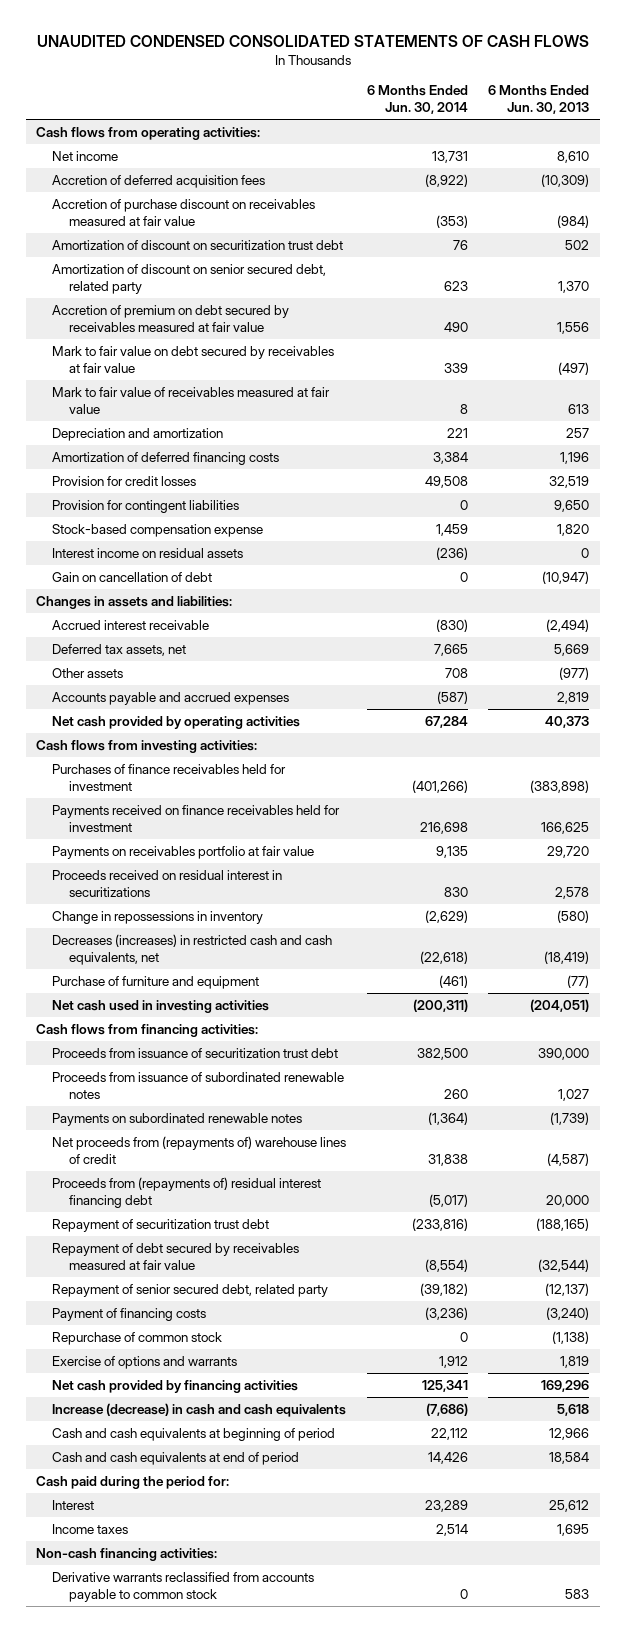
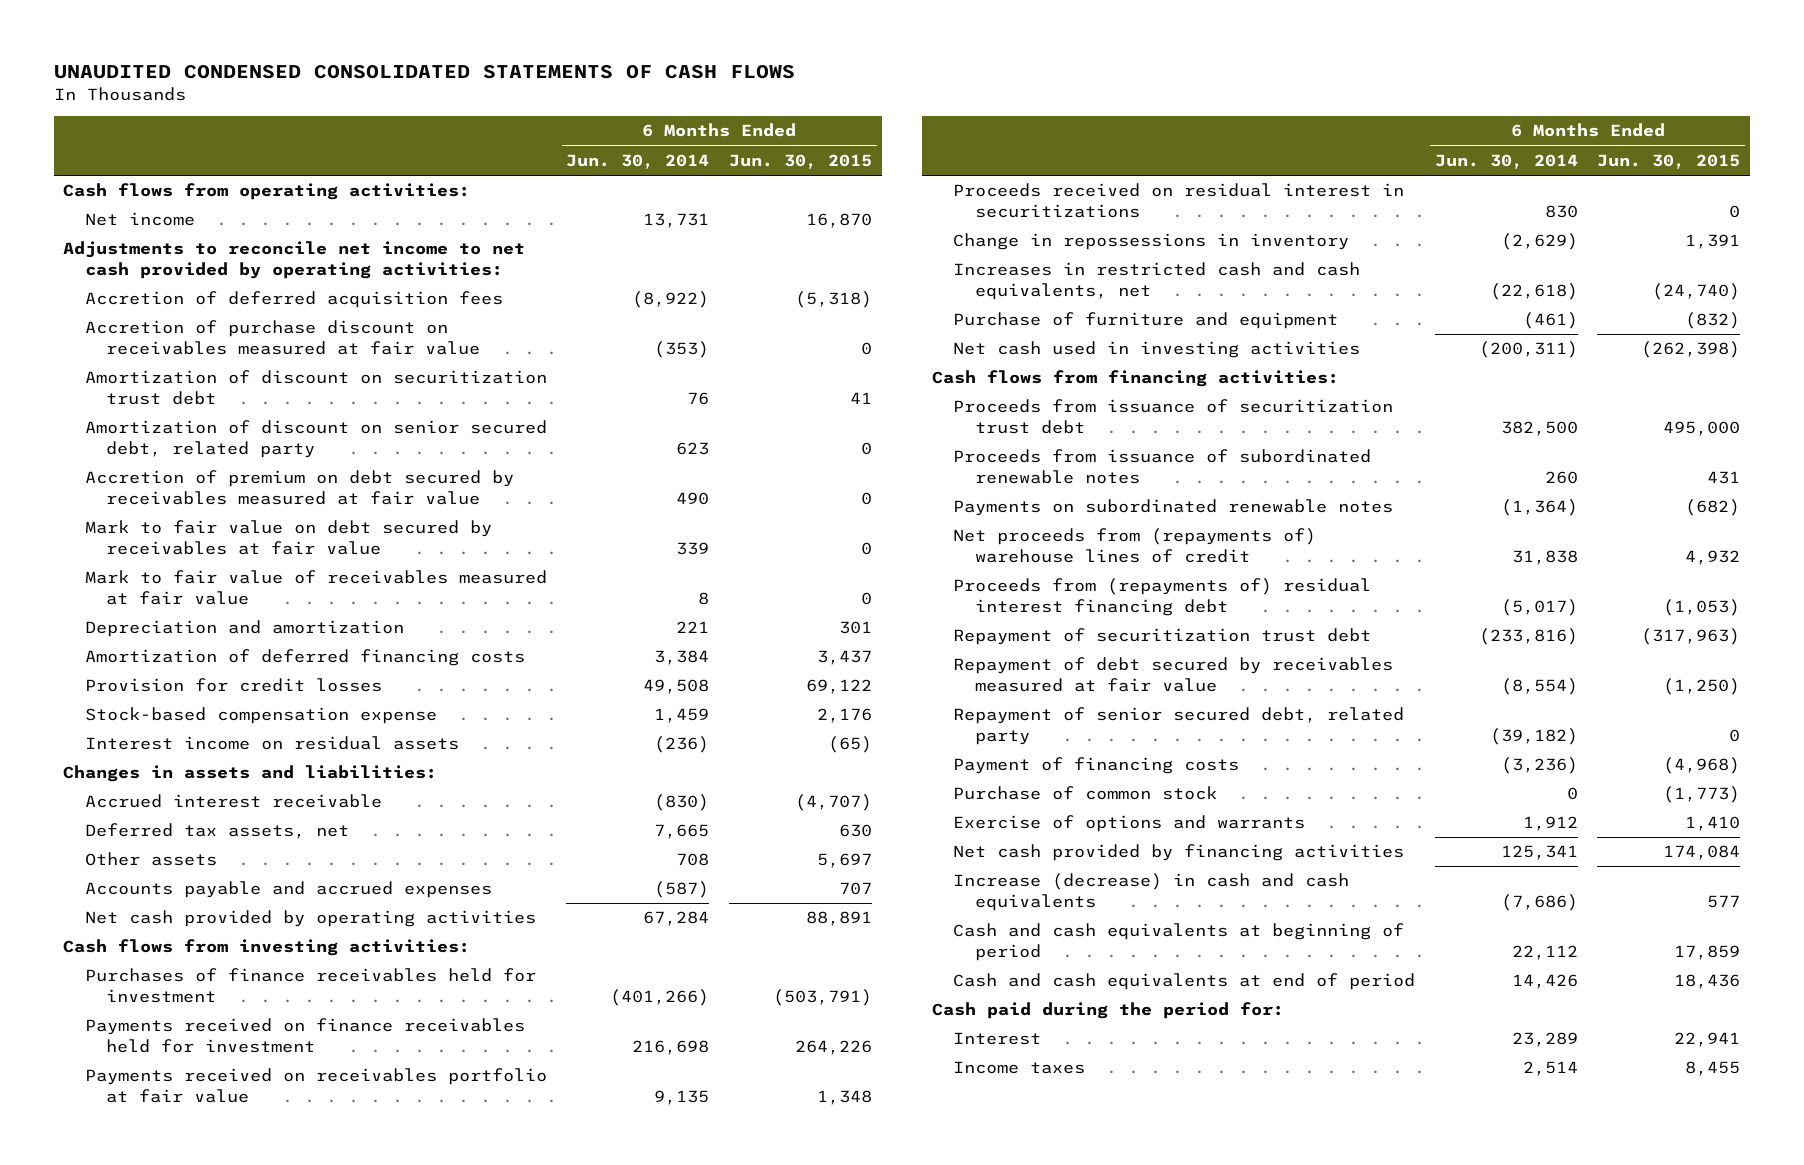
[488,85,590,115] 6 Months Ended Jun. 30, 2013 -> none
none -> [729,153,873,169] Jun. 30, 2015
none -> [63,241,526,279] Adjustments to reconcile net income to net cash provided by operating activities:
[52,499,240,513] Provision for contingent liabilities -> none
[52,571,213,582] Gain on cancellation of debt -> none
[52,845,315,859] Payments on receivables portfolio at fair value -> [84,1068,547,1103] Payments received on receivables portfolio at fair value
[52,933,333,966] Decreases (increases) in restricted cash and cash equivalents, net -> [953,262,1361,300] Increases in restricted cash and cash equivalents, net
[52,1331,223,1345] Repurchase of common stock -> [953,786,1218,801] Purchase of common stock
[36,1547,218,1561] Non-cash financing activities: -> none
[52,1571,315,1603] Derivative warrants reclassified from accounts payable to common stock -> none

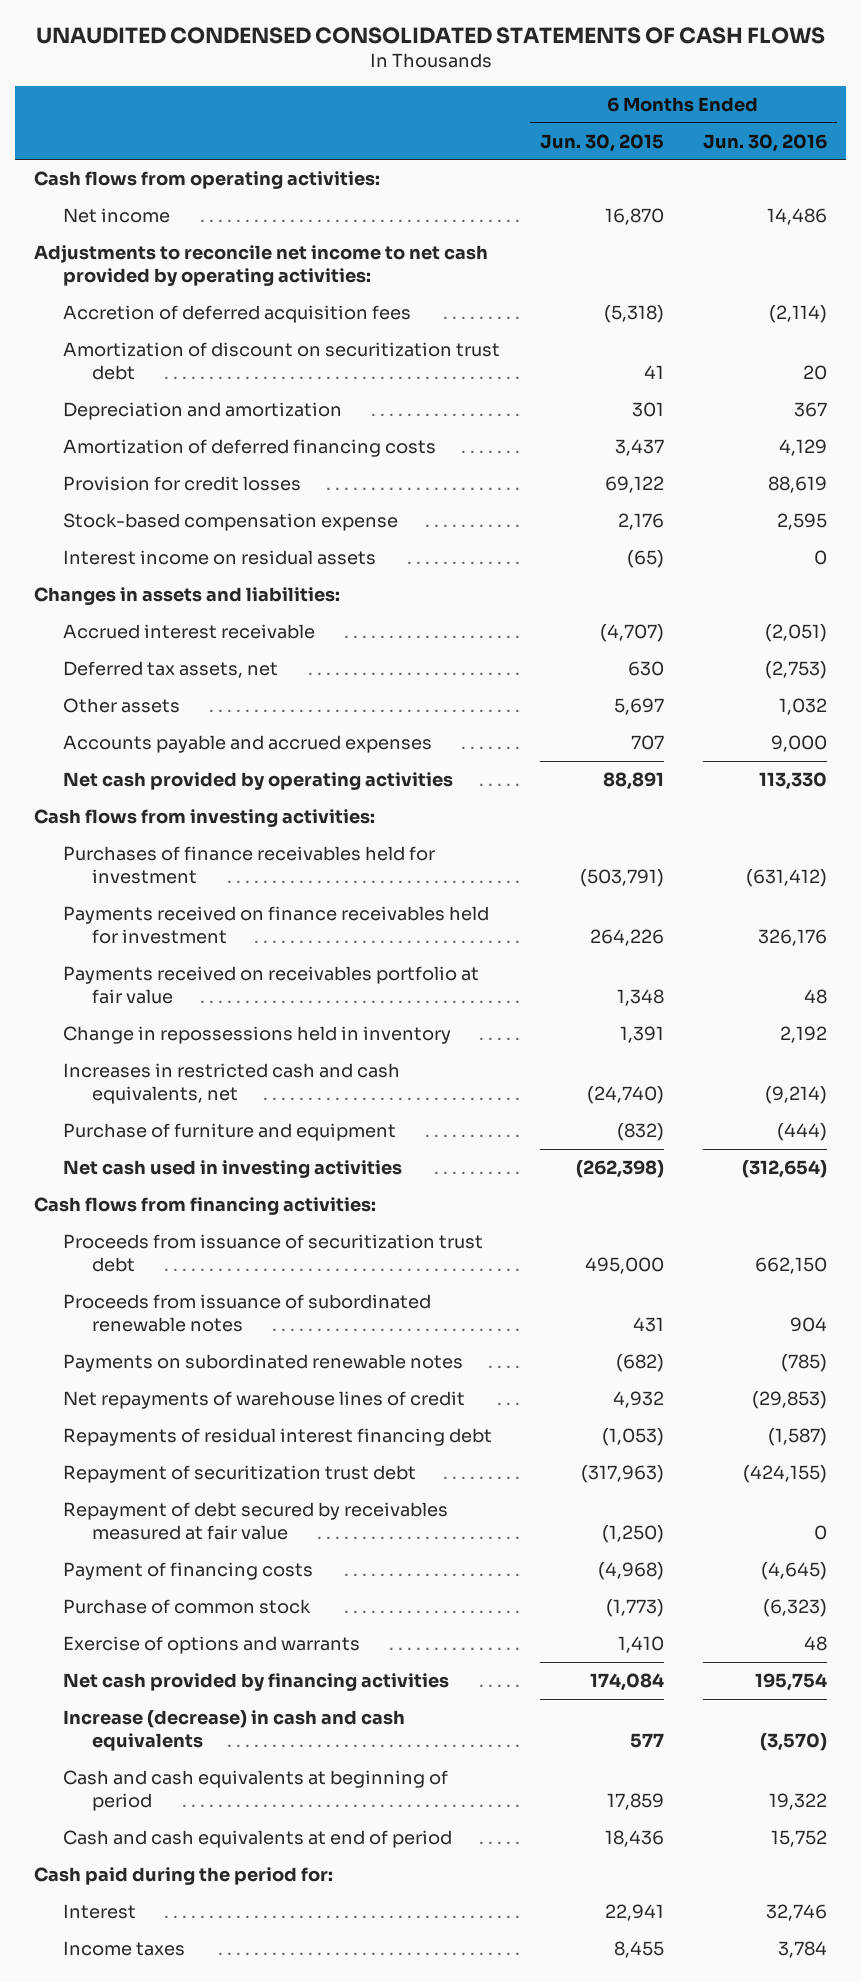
[566,153,710,169] Jun. 30, 2014 -> none
none -> [702,133,827,152] Jun. 30, 2016
[84,320,481,355] Accretion of purchase discount on receivables measured at fair value -> none
[84,420,547,458] Amortization of discount on senior secured debt, related party -> none
[84,470,514,505] Accretion of premium on debt secured by receivables measured at fair value -> none
[84,520,492,555] Mark to fair value on debt secured by receivables at fair value -> none
[84,570,547,605] Mark to fair value of receivables measured at fair value -> none
[953,183,1405,218] Proceeds received on residual interest in securitizations -> none
[953,233,1350,251] Change in repossessions in inventory -> [63,1026,452,1045] Change in repossessions held in inventory
[953,528,1317,563] Net proceeds from (repayments of) warehouse lines of credit -> [63,1391,466,1410] Net repayments of warehouse lines of credit
[953,578,1372,616] Proceeds from (repayments of) residual interest financing debt -> [63,1428,493,1447] Repayments of residual interest financing debt
[953,707,1405,745] Repayment of senior secured debt, related party -> none

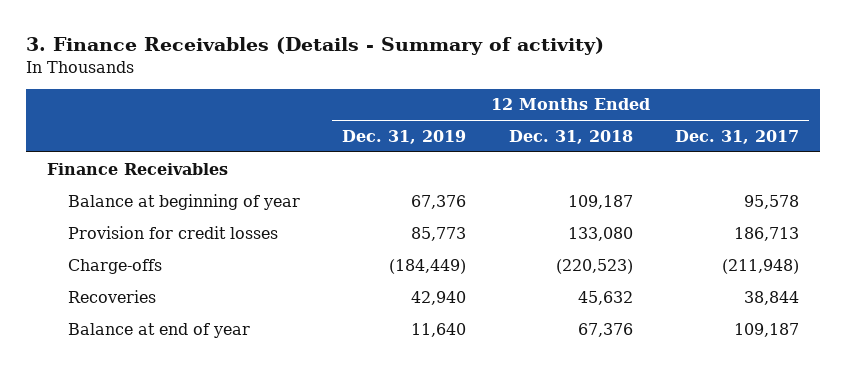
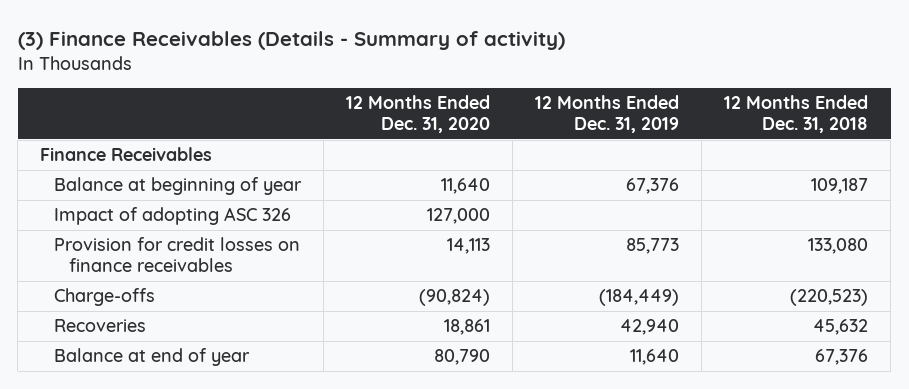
[26,37,605,56] 3. Finance Receivables (Details - Summary of activity) -> [17,30,565,50] (3) Finance Receivables (Details - Summary of activity)
[674,129,799,144] Dec. 31, 2017 -> none
none -> [346,95,491,133] 12 Months Ended Dec. 31, 2020
none -> [54,207,292,226] Impact of adopting ASC 326
[68,225,279,239] Provision for credit losses -> [54,237,301,273] Provision for credit losses on finance receivables

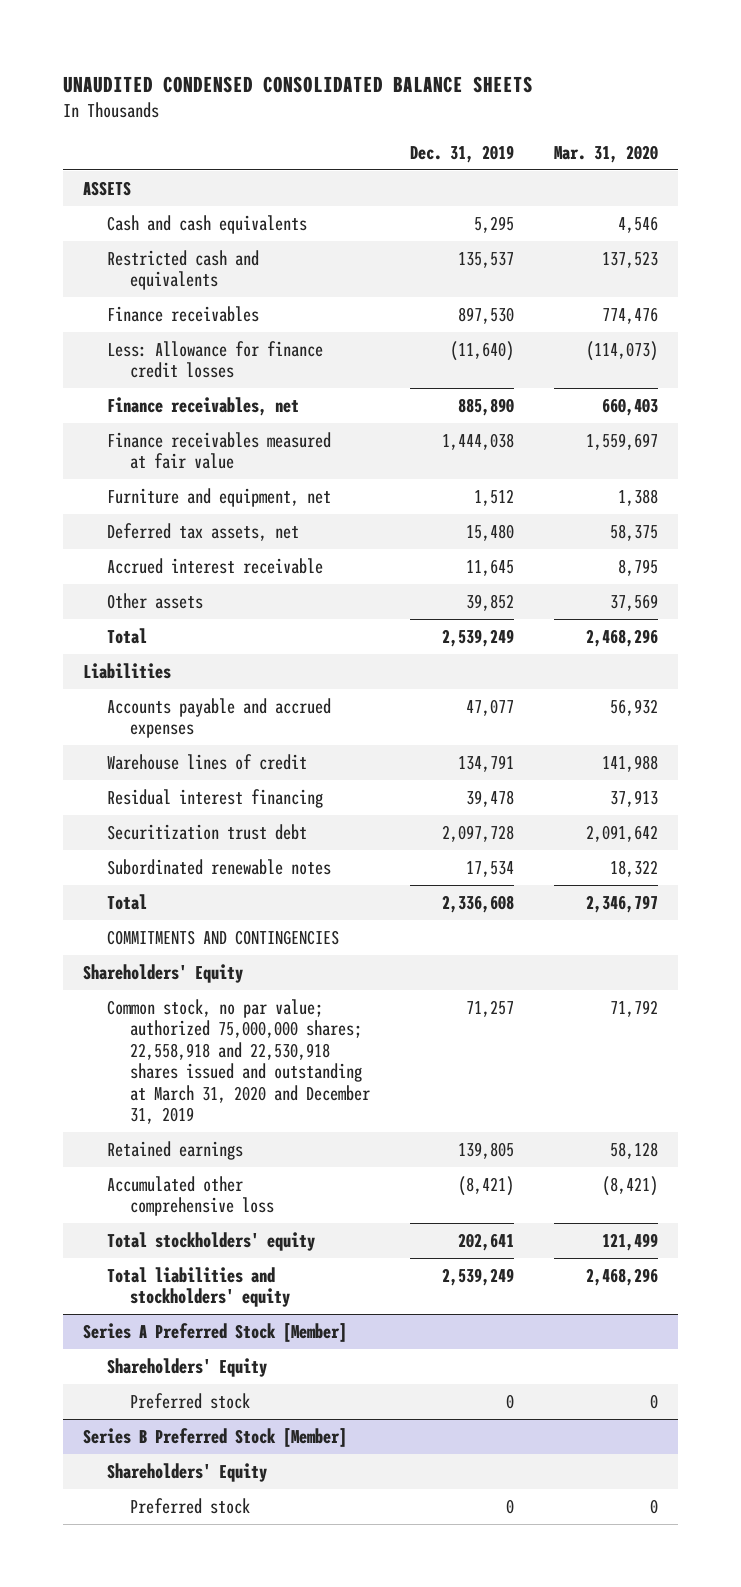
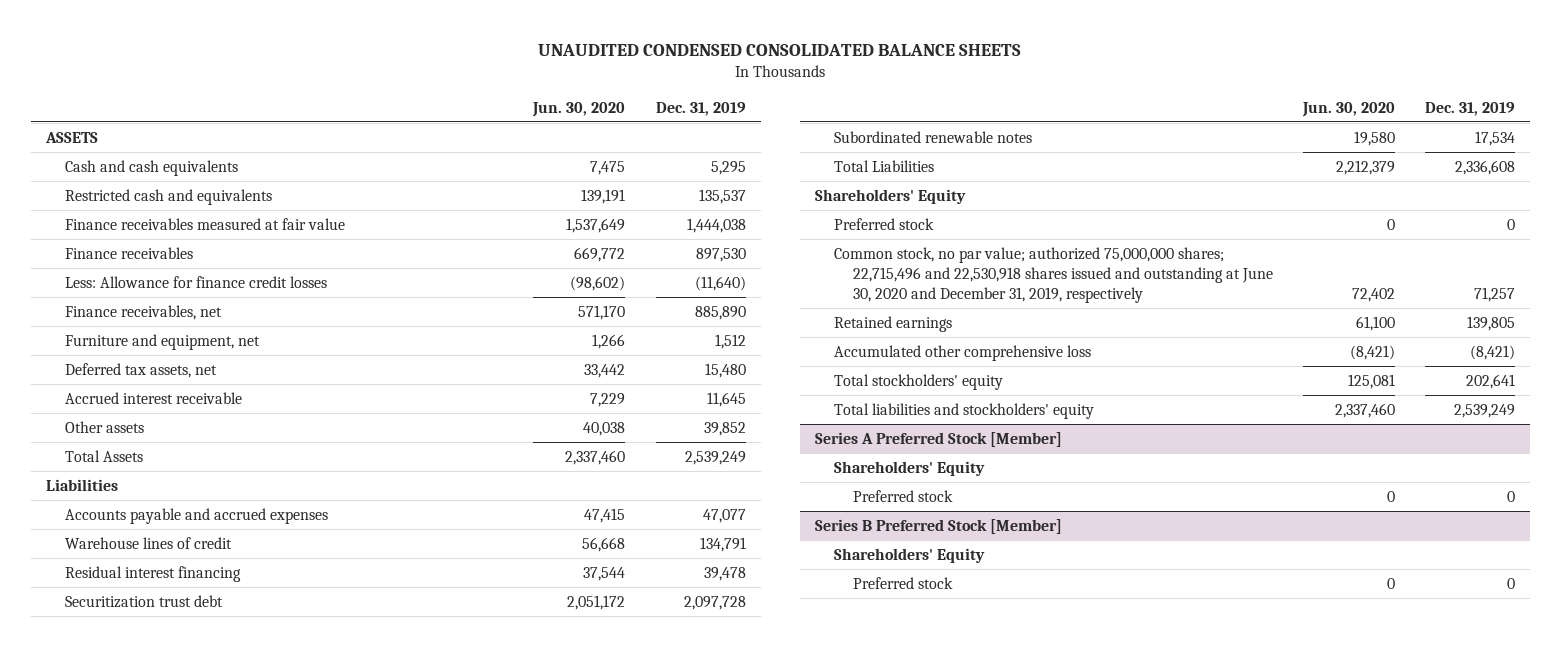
[554,144,659,163] Mar. 31, 2020 -> none
none -> [532,101,626,117] Jun. 30, 2020
[106,431,331,470] Finance receivables measured at fair value -> [64,217,345,230] Finance receivables measured at fair value
[106,627,147,644] Total -> [64,449,143,462] Total Assets
[106,929,339,945] COMMITMENTS AND CONTINGENCIES -> none
[106,893,147,910] Total -> [833,159,934,172] Total Liabilities
none -> [833,217,934,230] Preferred stock
[106,998,370,1125] Common stock, no par value; authorized 75,000,000 shares; 22,558,918 and 22,530,918 shares issued and outstanding at March 31, 2020 and December 31, 2019 -> [833,246,1273,303] Common stock, no par value; authorized 75,000,000 shares; 22,715,496 and 22,530,918 shares issued and outstanding at June 30, 2020 and December 31, 2019, respectively

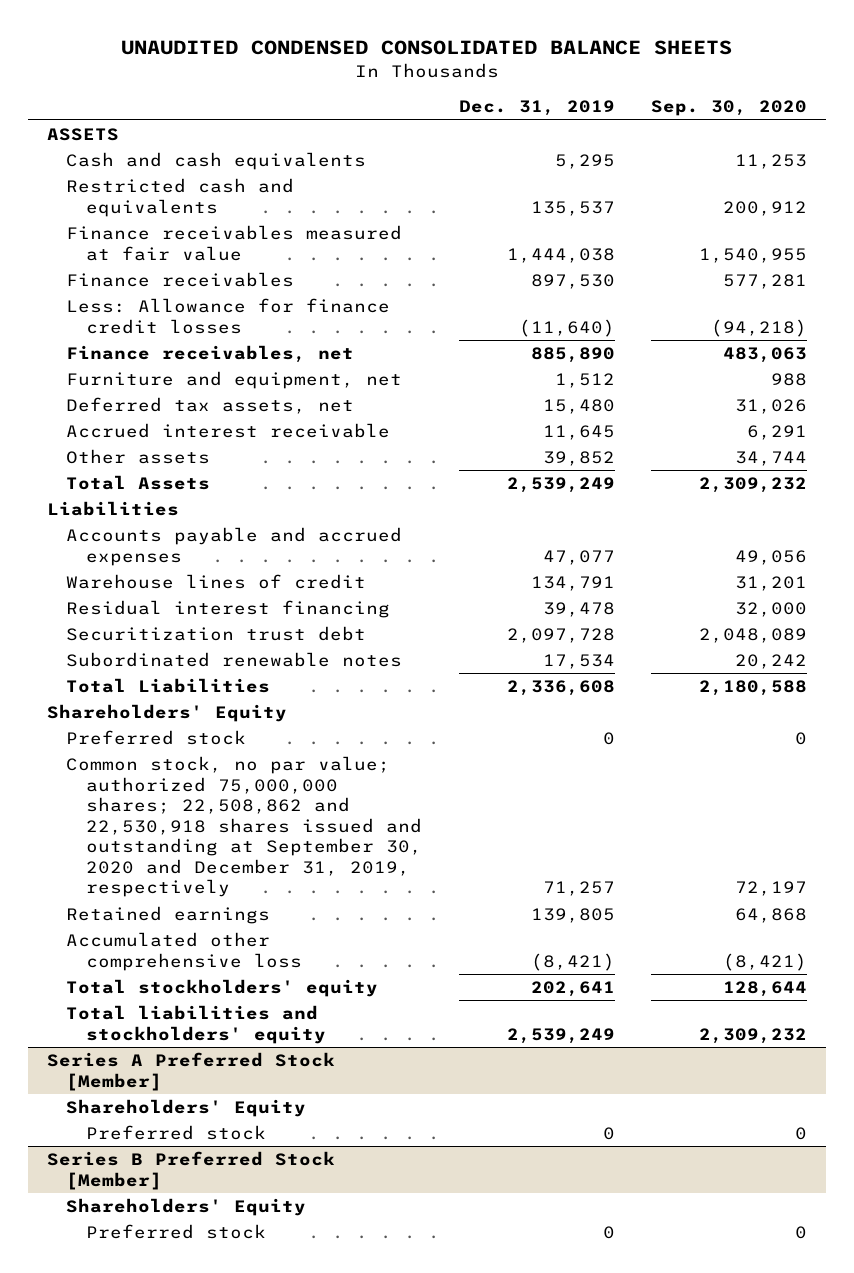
[532,101,626,117] Jun. 30, 2020 -> none
none -> [651,100,808,117] Sep. 30, 2020
[833,246,1273,303] Common stock, no par value; authorized 75,000,000 shares; 22,715,496 and 22,530,918 shares issued and outstanding at June 30, 2020 and December 31, 2019, respectively -> [66,756,422,898] Common stock, no par value; authorized 75,000,000 shares; 22,508,862 and 22,530,918 shares issued and outstanding at September 30, 2020 and December 31, 2019, respectively

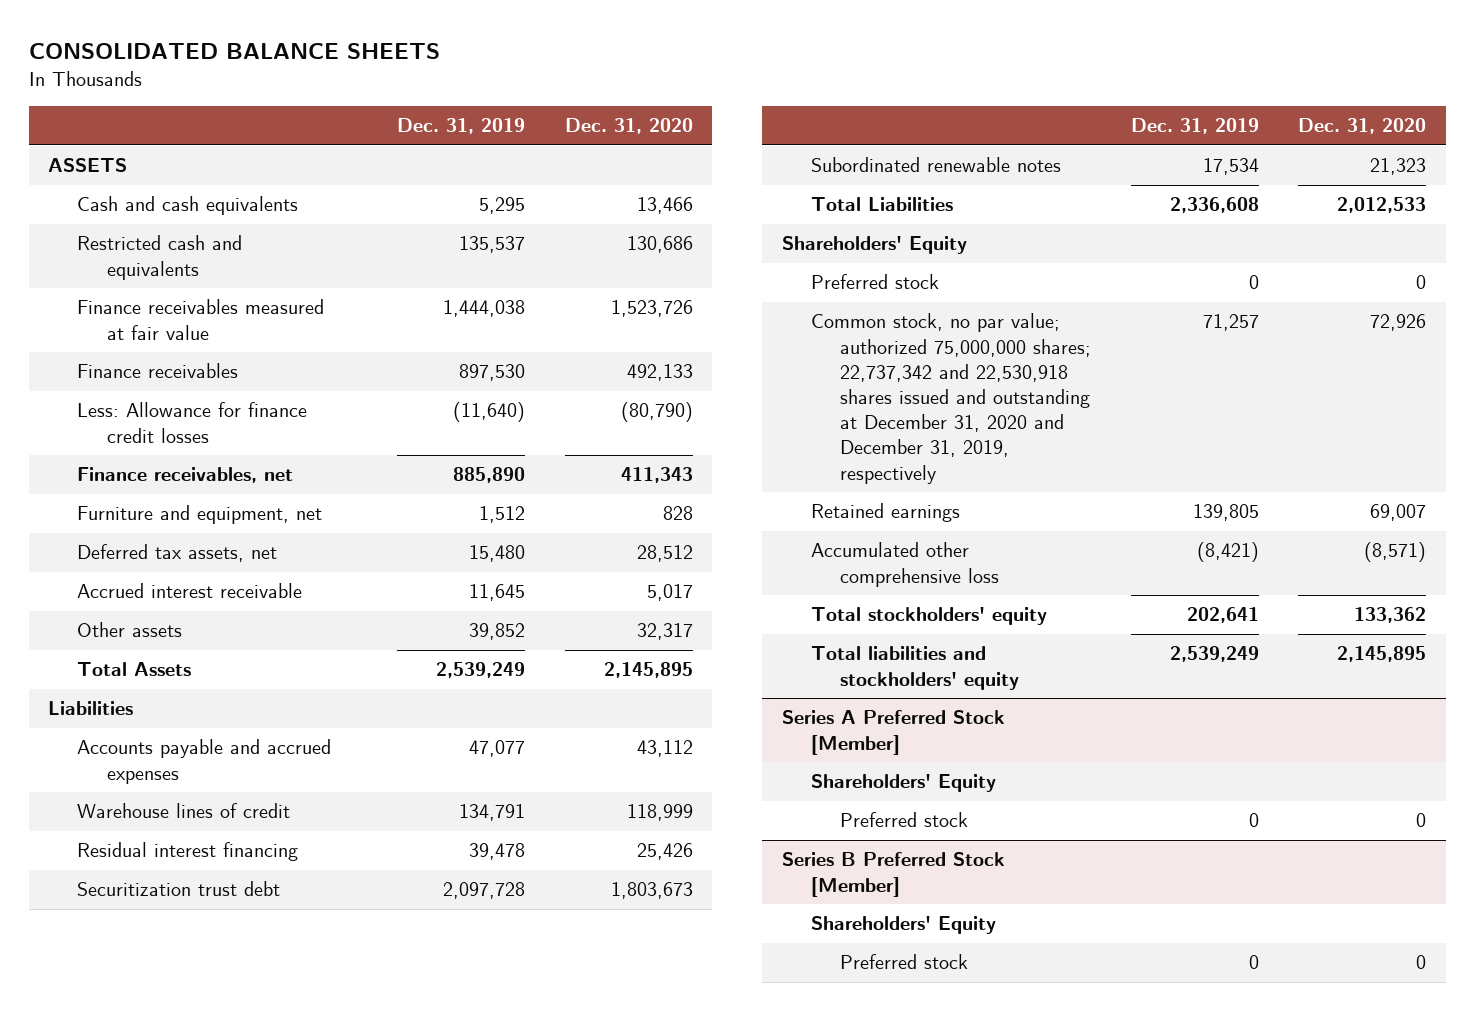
[121,40,733,56] UNAUDITED CONDENSED CONSOLIDATED BALANCE SHEETS -> [28,43,440,60] CONSOLIDATED BALANCE SHEETS
[651,100,808,117] Sep. 30, 2020 -> none
none -> [564,118,693,135] Dec. 31, 2020
[66,756,422,898] Common stock, no par value; authorized 75,000,000 shares; 22,508,862 and 22,530,918 shares issued and outstanding at September 30, 2020 and December 31, 2019, respectively -> [810,313,1092,484] Common stock, no par value; authorized 75,000,000 shares; 22,737,342 and 22,530,918 shares issued and outstanding at December 31, 2020 and December 31, 2019, respectively

